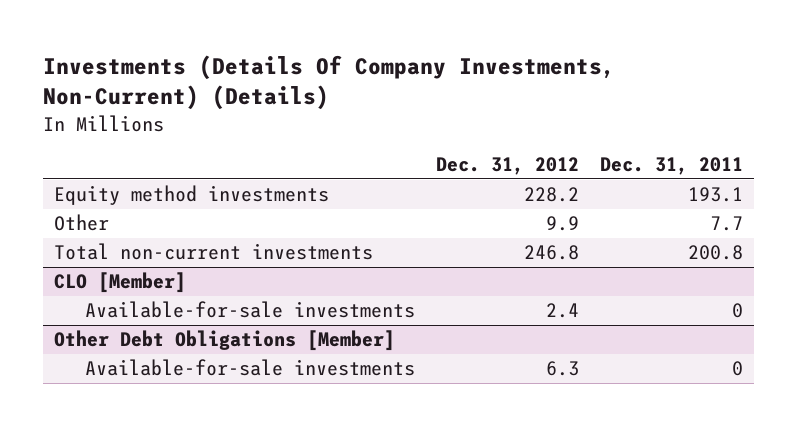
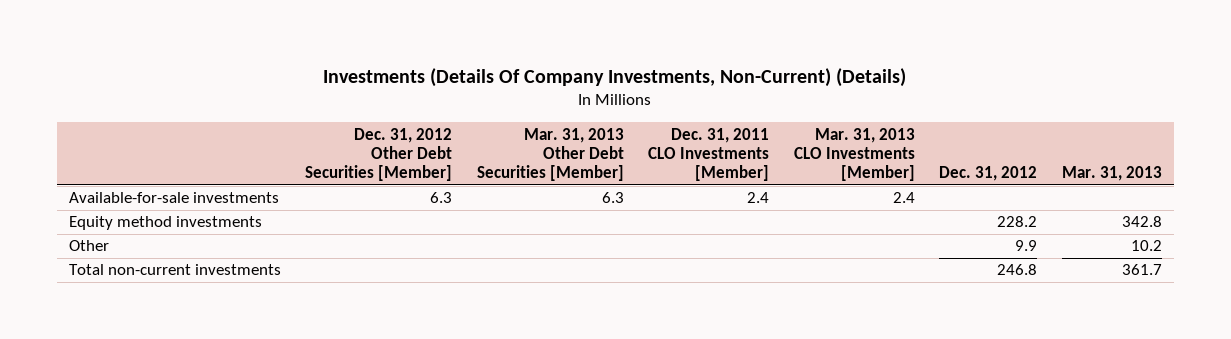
[600,157,744,176] Dec. 31, 2011 -> none
none -> [305,127,453,182] Dec. 31, 2012 Other Debt Securities [Member]
none -> [476,127,624,182] Mar. 31, 2013 Other Debt Securities [Member]
none -> [648,127,770,182] Dec. 31, 2011 CLO Investments [Member]
none -> [793,127,915,182] Mar. 31, 2013 CLO Investments [Member]
none -> [1061,166,1162,182] Mar. 31, 2013
none -> [68,192,279,204] Available-for-sale investments
[54,272,187,294] CLO [Member] -> none
[84,301,415,319] Available-for-sale investments -> none
[54,330,396,352] Other Debt Obligations [Member] -> none
[84,359,415,377] Available-for-sale investments -> none

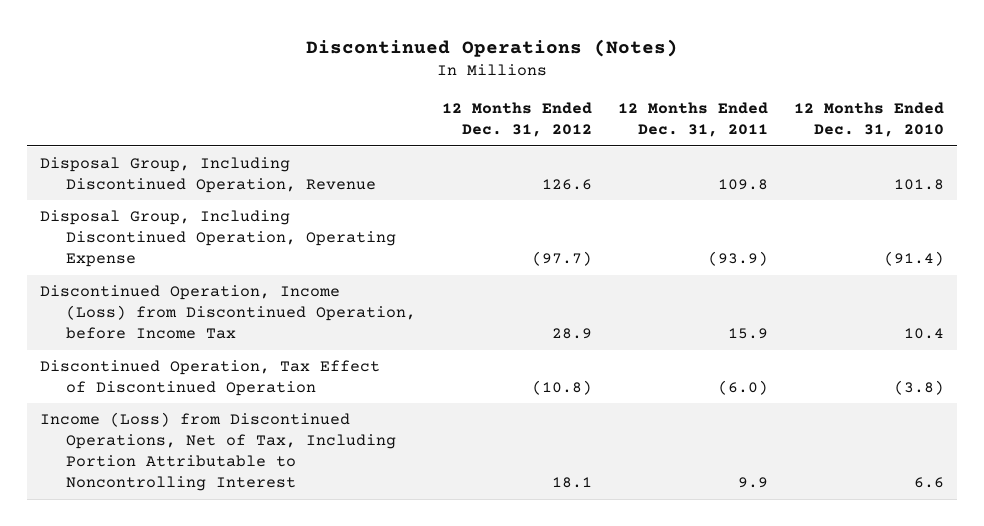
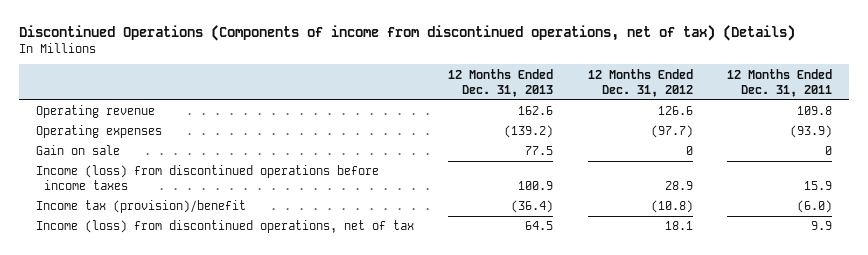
[306,38,679,57] Discontinued Operations (Notes) -> [18,24,795,41] Discontinued Operations (Components of income from discontinued operations, net of tax) (Details)
[794,102,945,138] 12 Months Ended Dec. 31, 2010 -> none
none -> [448,68,554,97] 12 Months Ended Dec. 31, 2013
[39,157,377,194] Disposal Group, Including Discontinued Operation, Revenue -> [35,105,155,119] Operating revenue
[39,210,397,268] Disposal Group, Including Discontinued Operation, Operating Expense -> [35,125,162,139] Operating expenses
none -> [35,145,120,156] Gain on sale
[39,285,417,340] Discontinued Operation, Income (Loss) from Discontinued Operation, before Income Tax -> [35,165,379,191] Income (loss) from discontinued operations before income taxes
[39,360,380,397] Discontinued Operation, Tax Effect of Discontinued Operation -> [35,200,246,214] Income tax (provision)/benefit
[39,412,397,492] Income (Loss) from Discontinued Operations, Net of Tax, Including Portion Attributable to Noncontrolling Interest -> [35,220,414,234] Income (loss) from discontinued operations, net of tax

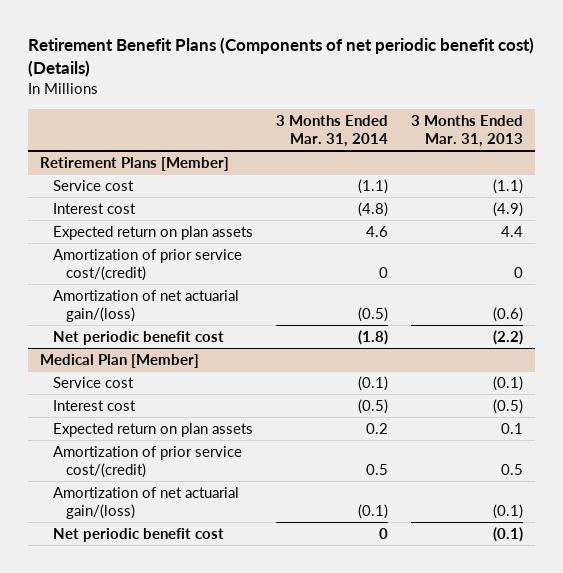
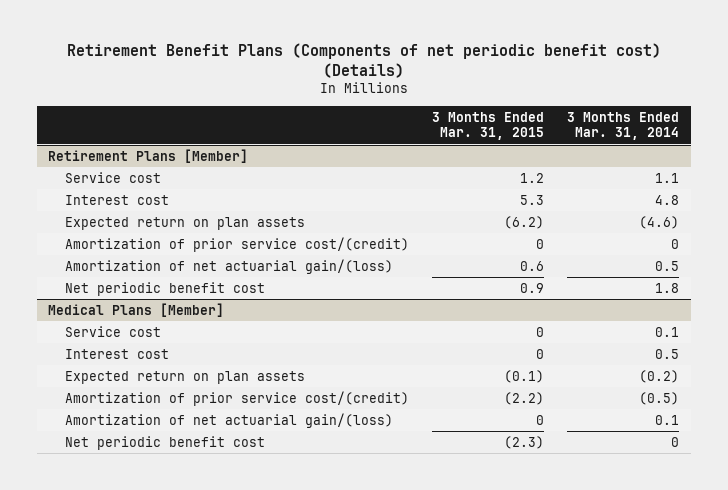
[411,114,524,147] 3 Months Ended Mar. 31, 2013 -> none
none -> [432,111,545,141] 3 Months Ended Mar. 31, 2015
[358,178,389,194] (1.1) -> [655,172,680,183] 1.1
[358,201,389,217] (4.8) -> [655,194,680,205] 4.8
[366,225,389,237] 4.6 -> [639,215,680,229] (4.6)
[358,307,389,323] (0.5) -> [655,260,680,271] 0.5
[358,329,389,345] (1.8) -> [655,282,680,293] 1.8
[39,353,199,368] Medical Plan [Member] -> [48,302,225,317] Medical Plans [Member]
[358,375,389,391] (0.1) -> [655,326,680,337] 0.1
[358,398,389,414] (0.5) -> [655,348,680,359] 0.5
[366,422,389,434] 0.2 -> [639,369,680,383] (0.2)
[366,464,389,476] 0.5 -> [639,391,680,405] (0.5)
[358,504,389,520] (0.1) -> [655,414,680,425] 0.1

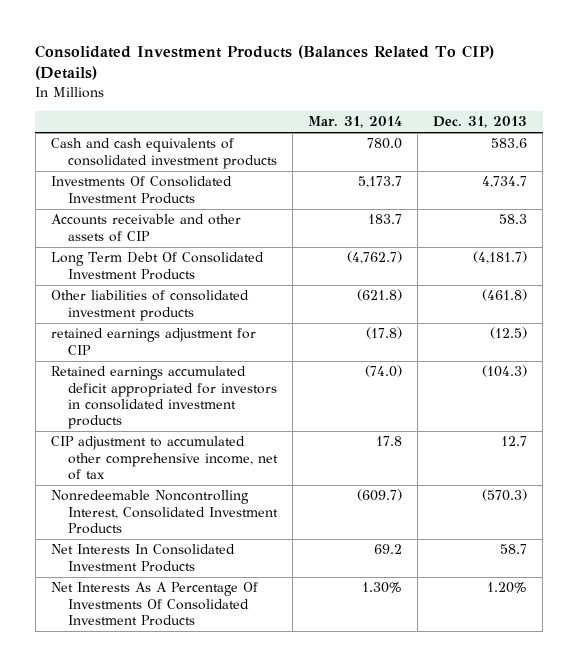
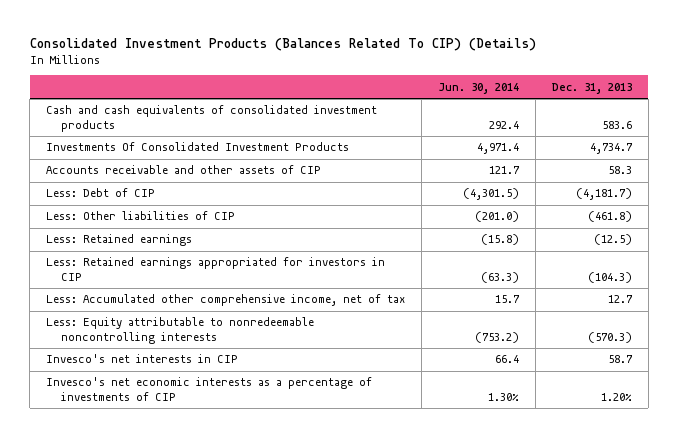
[308,116,403,129] Mar. 31, 2014 -> none
none -> [438,82,520,94] Jun. 30, 2014
[50,252,264,280] Long Term Debt Of Consolidated Investment Products -> [46,188,156,198] Less: Debt of CIP
[50,290,249,321] Other liabilities of consolidated investment products -> [46,211,236,221] Less: Other liabilities of CIP
[50,328,256,355] retained earnings adjustment for CIP -> [46,234,193,247] Less: Retained earnings
[50,366,278,429] Retained earnings accumulated deficit appropriated for investors in consolidated investment products -> [46,257,386,282] Less: Retained earnings appropriated for investors in CIP
[50,436,279,480] CIP adjustment to accumulated other comprehensive income, net of tax -> [46,294,406,307] Less: Accumulated other comprehensive income, net of tax
[50,490,279,534] Nonredeemable Noncontrolling Interest, Consolidated Investment Products -> [46,317,315,345] Less: Equity attributable to nonredeemable noncontrolling interests
[50,544,235,572] Net Interests In Consolidated Investment Products -> [46,354,239,364] Invesco's net interests in CIP
[50,582,258,626] Net Interests As A Percentage Of Investments Of Consolidated Investment Products -> [46,377,373,402] Invesco's net economic interests as a percentage of investments of CIP

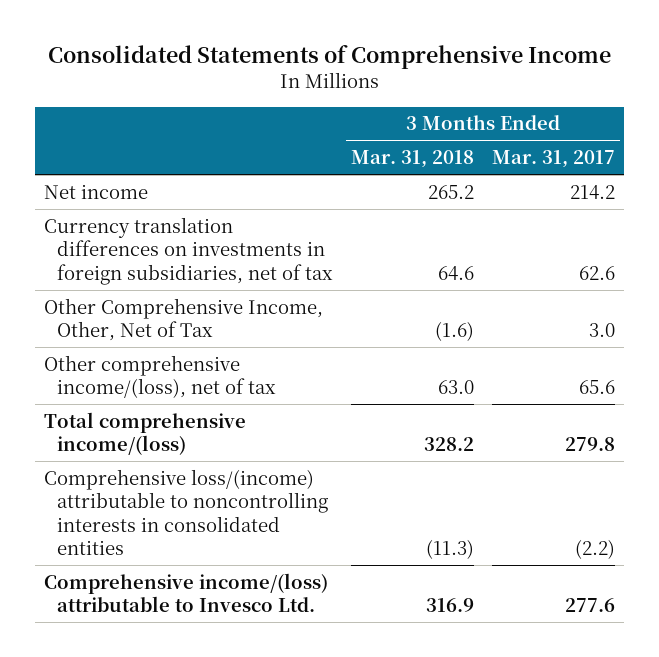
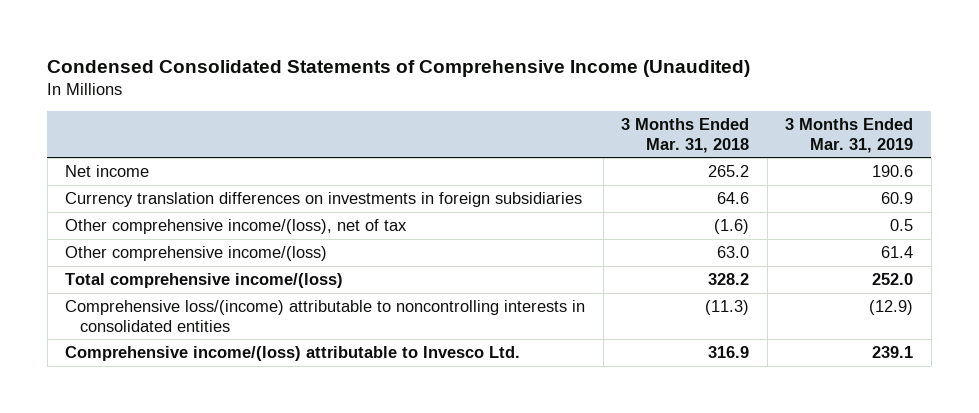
[47,45,611,70] Consolidated Statements of Comprehensive Income -> [47,59,751,77] Condensed Consolidated Statements of Comprehensive Income (Unaudited)
[492,150,616,169] Mar. 31, 2017 -> none
none -> [785,118,914,153] 3 Months Ended Mar. 31, 2019
[43,216,334,285] Currency translation differences on investments in foreign subsidiaries, net of tax -> [65,192,583,208] Currency translation differences on investments in foreign subsidiaries
[43,297,323,342] Other Comprehensive Income, Other, Net of Tax -> [65,219,408,235] Other comprehensive income/(loss), net of tax
[43,354,277,399] Other comprehensive income/(loss), net of tax -> [65,246,328,262] Other comprehensive income/(loss)

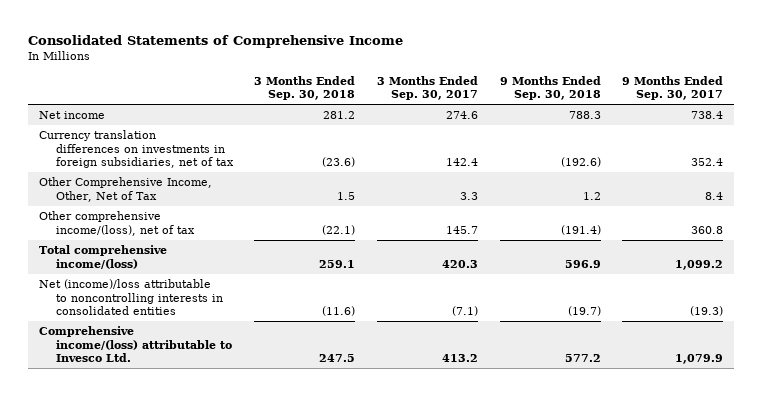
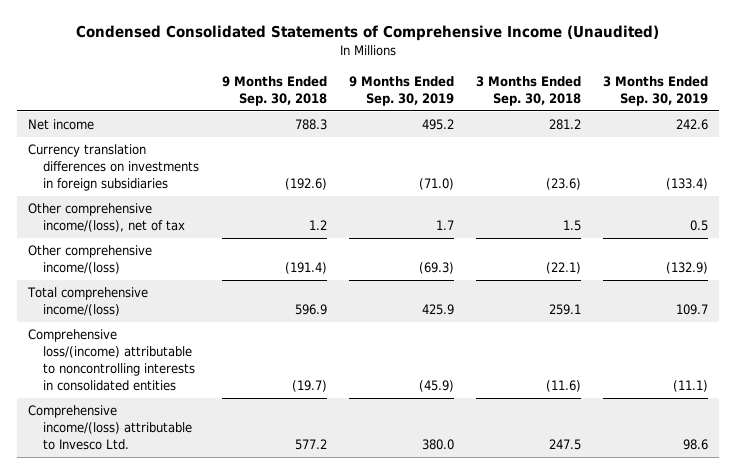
[27,34,403,48] Consolidated Statements of Comprehensive Income -> [76,25,660,42] Condensed Consolidated Statements of Comprehensive Income (Unaudited)
[376,76,478,101] 3 Months Ended Sep. 30, 2017 -> none
[622,76,724,101] 9 Months Ended Sep. 30, 2017 -> none
none -> [348,76,454,106] 9 Months Ended Sep. 30, 2019
none -> [603,76,709,106] 3 Months Ended Sep. 30, 2019
[38,130,234,168] Currency translation differences on investments in foreign subsidiaries, net of tax -> [28,144,200,192] Currency translation differences on investments in foreign subsidiaries
[38,177,212,202] Other Comprehensive Income, Other, Net of Tax -> [28,203,186,233] Other comprehensive income/(loss), net of tax
[38,211,195,236] Other comprehensive income/(loss), net of tax -> [28,245,153,275] Other comprehensive income/(loss)
[38,279,223,315] Net (income)/loss attributable to noncontrolling interests in consolidated entities -> [28,329,196,391] Comprehensive loss/(income) attributable to noncontrolling interests in consolidated entities

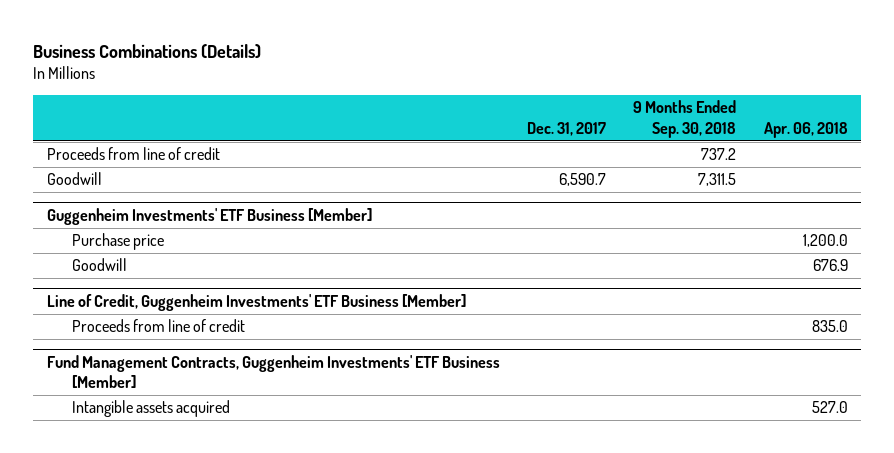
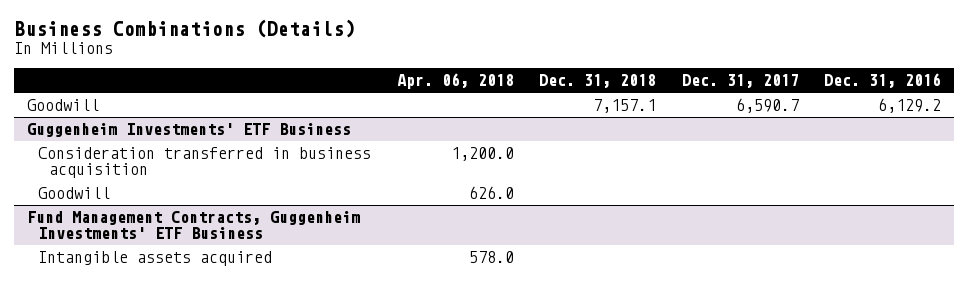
[633,100,737,138] 9 Months Ended Sep. 30, 2018 -> none
none -> [539,74,657,89] Dec. 31, 2018
none -> [824,73,942,89] Dec. 31, 2016
[46,147,220,161] Proceeds from line of credit -> none
[46,293,466,311] Line of Credit, Guggenheim Investments' ETF Business [Member] -> none
[71,319,245,333] Proceeds from line of credit -> none
[46,207,372,225] Guggenheim Investments' ETF Business [Member] -> [27,123,352,138] Guggenheim Investments' ETF Business
[71,233,164,251] Purchase price -> [37,147,371,179] Consideration transferred in business acquisition
[812,259,848,272] 676.9 -> [468,186,514,200] 626.0
[46,354,500,389] Fund Management Contracts, Guggenheim Investments' ETF Business [Member] -> [27,211,361,240] Fund Management Contracts, Guggenheim Investments' ETF Business
[811,401,848,414] 527.0 -> [468,251,514,264] 578.0

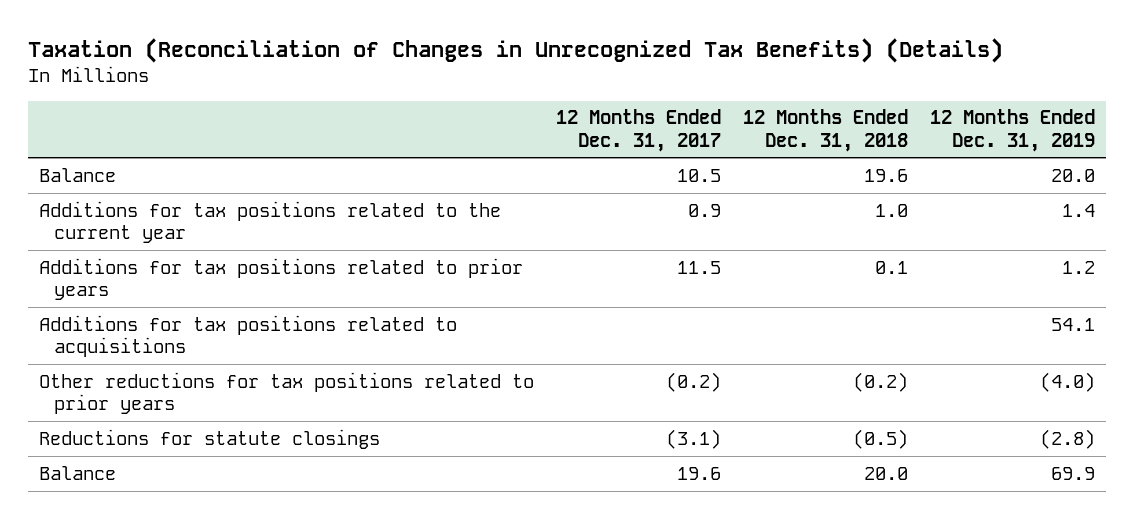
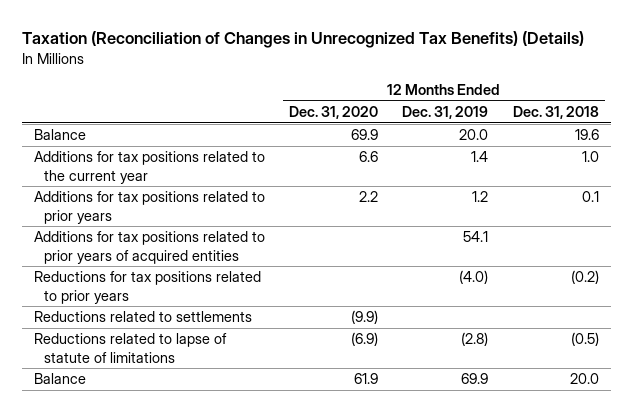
[555,109,721,152] 12 Months Ended Dec. 31, 2017 -> none
none -> [289,105,379,119] Dec. 31, 2020
[38,314,457,358] Additions for tax positions related to acquisitions -> [34,231,266,264] Additions for tax positions related to prior years of acquired entities
[38,371,534,415] Other reductions for tax positions related to prior years -> [34,271,262,304] Reductions for tax positions related to prior years
none -> [34,311,253,323] Reductions related to settlements
[38,428,380,449] Reductions for statute closings -> [34,333,228,363] Reductions related to lapse of statute of limitations

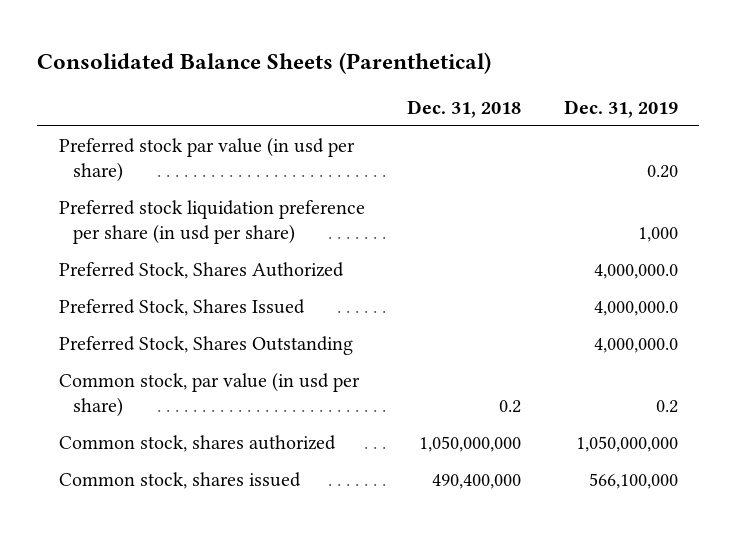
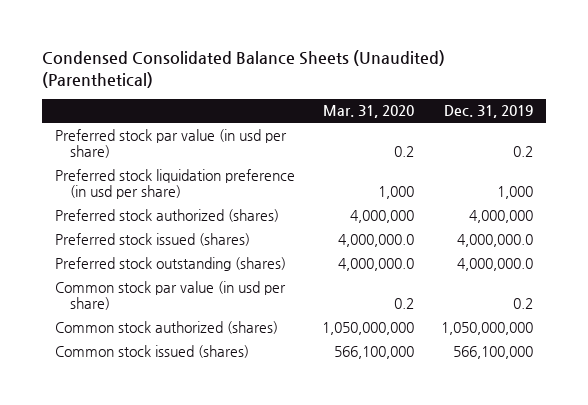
[37,51,492,74] Consolidated Balance Sheets (Parenthetical) -> [41,50,445,88] Condensed Consolidated Balance Sheets (Unaudited) (Parenthetical)
[407,100,522,119] Dec. 31, 2018 -> none
none -> [322,105,414,119] Mar. 31, 2020
[646,164,678,178] 0.20 -> [512,146,533,158] 0.2
[58,199,365,244] Preferred stock liquidation preference per share (in usd per share) -> [55,168,296,200] Preferred stock liquidation preference (in usd per share)
[58,261,344,279] Preferred Stock, Shares Authorized -> [55,208,280,222] Preferred stock authorized (shares)
[593,263,678,279] 4,000,000.0 -> [468,209,533,223] 4,000,000
[58,298,305,316] Preferred Stock, Shares Issued -> [55,232,251,246] Preferred stock issued (shares)
[58,335,353,355] Preferred Stock, Shares Outstanding -> [55,256,287,271] Preferred stock outstanding (shares)
[58,371,360,417] Common stock, par value (in usd per share) -> [55,280,287,311] Common stock par value (in usd per share)
[58,434,336,452] Common stock, shares authorized -> [55,320,279,334] Common stock authorized (shares)
[58,471,301,489] Common stock, shares issued -> [55,344,250,358] Common stock issued (shares)

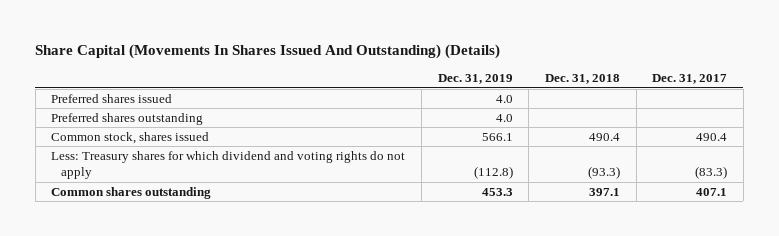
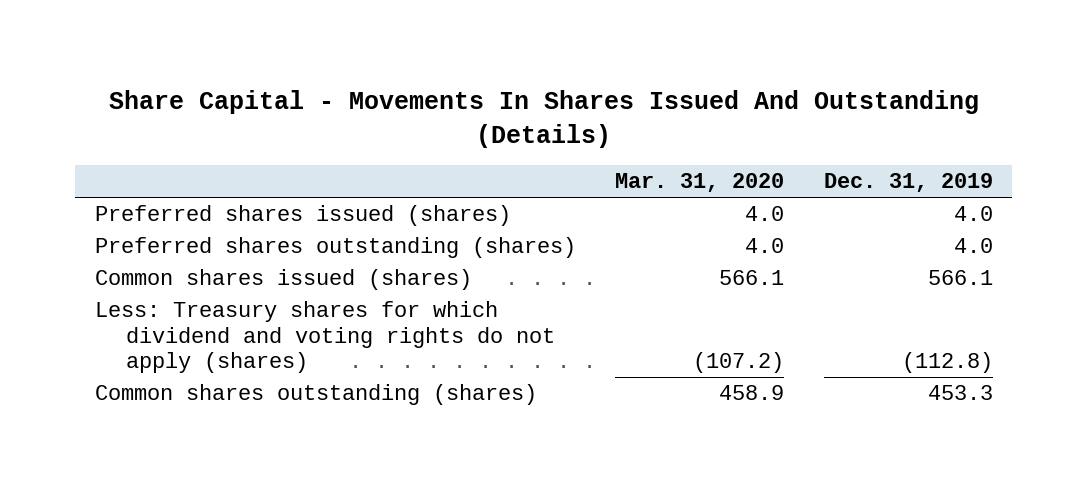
[35,44,501,60] Share Capital (Movements In Shares Issued And Outstanding) (Details) -> [108,90,979,149] Share Capital - Movements In Shares Issued And Outstanding (Details)
[544,74,620,85] Dec. 31, 2018 -> none
[652,74,728,85] Dec. 31, 2017 -> none
none -> [615,173,785,193] Mar. 31, 2020
[51,93,173,103] Preferred shares issued -> [95,205,512,227] Preferred shares issued (shares)
[51,112,204,125] Preferred shares outstanding -> [95,237,577,259] Preferred shares outstanding (shares)
[51,131,210,144] Common stock, shares issued -> [95,269,473,291] Common shares issued (shares)
[51,150,406,180] Less: Treasury shares for which dividend and voting rights do not apply -> [95,301,556,373] Less: Treasury shares for which dividend and voting rights do not apply (shares)
[51,186,212,199] Common shares outstanding -> [95,384,538,406] Common shares outstanding (shares)

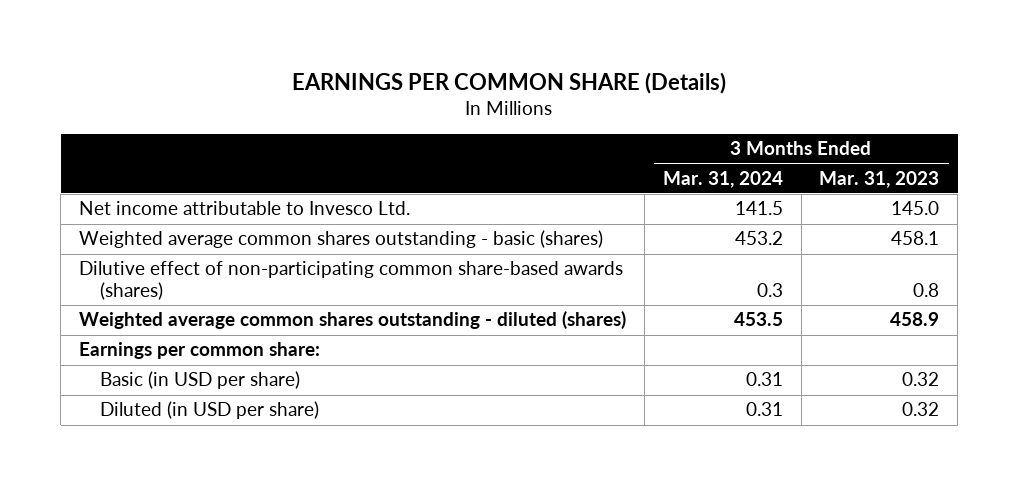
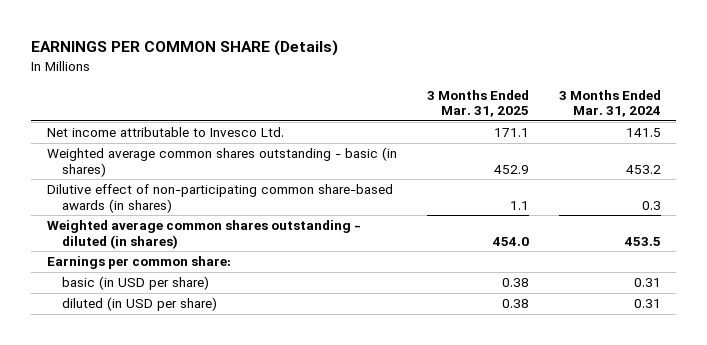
[819,170,940,188] Mar. 31, 2023 -> none
none -> [426,89,529,118] 3 Months Ended Mar. 31, 2025
[79,230,604,249] Weighted average common shares outstanding - basic (shares) -> [46,147,397,177] Weighted average common shares outstanding - basic (in shares)
[79,261,624,301] Dilutive effect of non-participating common share-based awards (shares) -> [46,184,393,213] Dilutive effect of non-participating common share-based awards (in shares)
[79,311,627,330] Weighted average common shares outstanding - diluted (shares) -> [46,220,361,249] Weighted average common shares outstanding - diluted (in shares)
[99,371,300,390] Basic (in USD per share) -> [61,276,209,291] basic (in USD per share)
[99,401,319,420] Diluted (in USD per share) -> [61,297,217,312] diluted (in USD per share)

